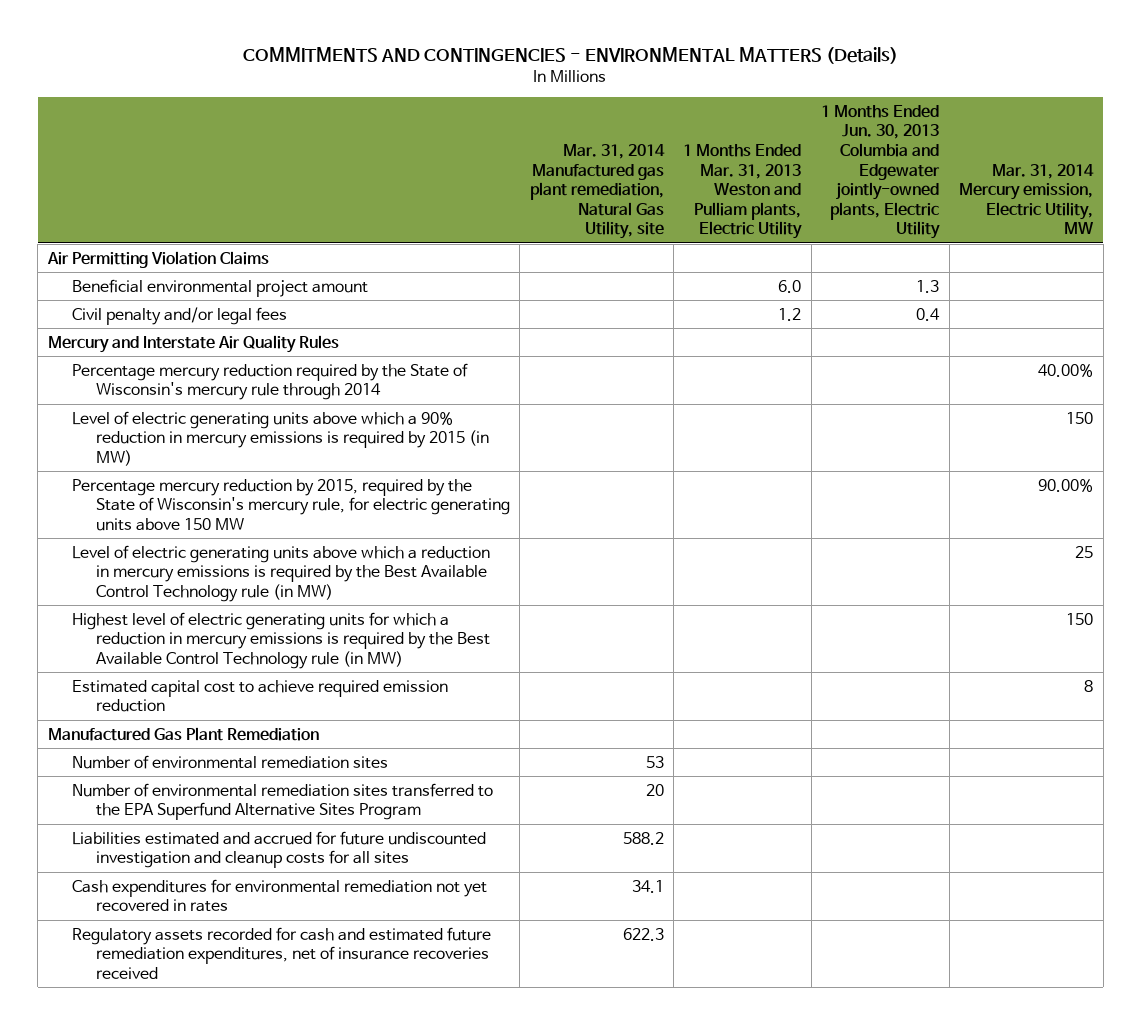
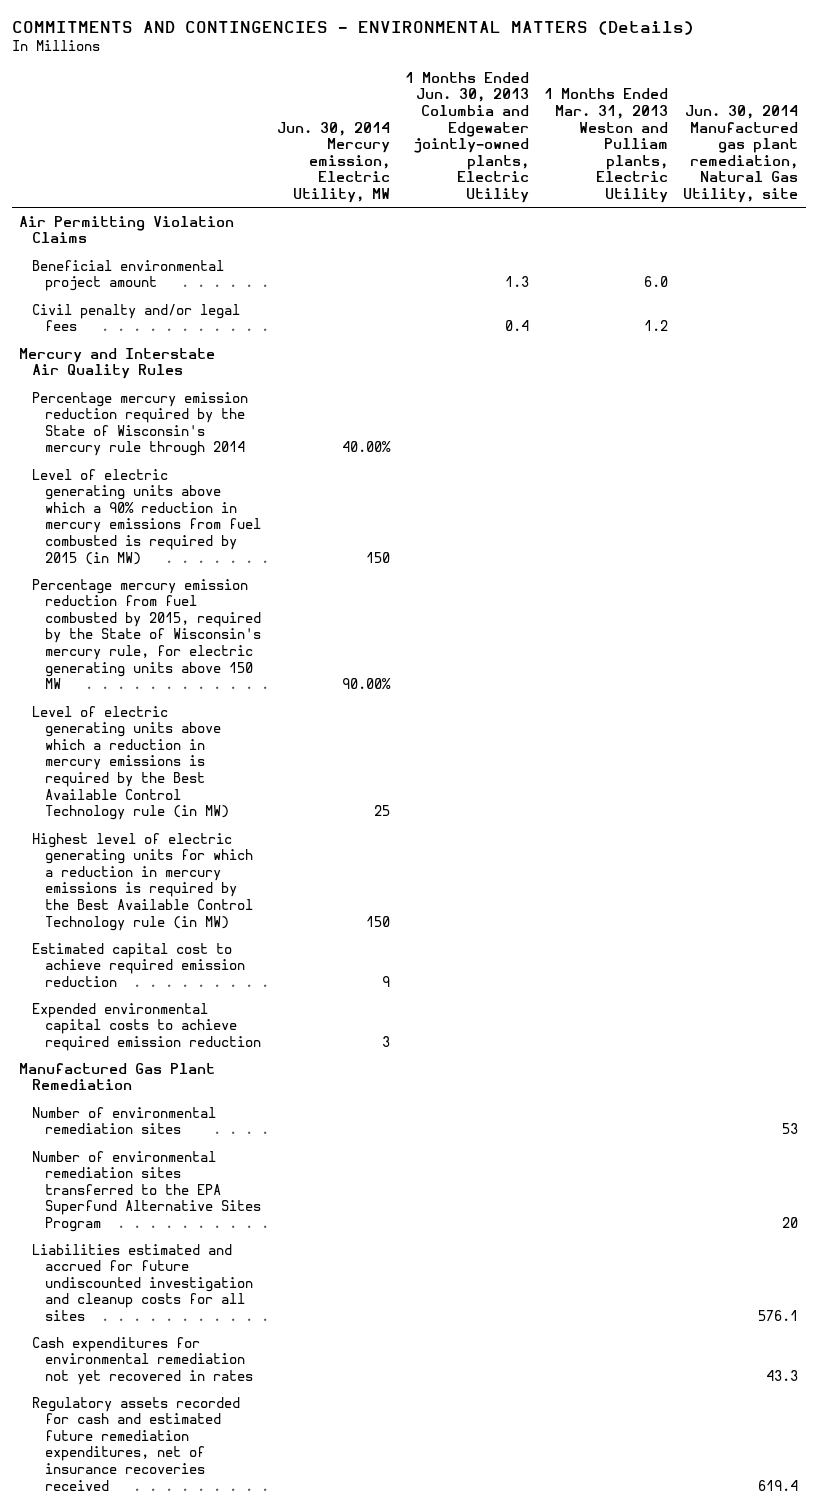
[529,143,665,240] Mar. 31, 2014 Manufactured gas plant remediation, Natural Gas Utility, site -> none
[959,163,1095,235] Mar. 31, 2014 Mercury emission, Electric Utility, MW -> none
none -> [276,121,390,203] Jun. 30, 2014 Mercury emission, Electric Utility, MW
none -> [682,104,798,203] Jun. 30, 2014 Manufactured gas plant remediation, Natural Gas Utility, site
[71,362,468,401] Percentage mercury reduction required by the State of Wisconsin's mercury rule through 2014 -> [32,391,249,457] Percentage mercury emission reduction required by the State of Wisconsin's mercury rule through 2014
[71,410,489,466] Level of electric generating units above which a 90% reduction in mercury emissions is required by 2015 (in MW) -> [32,468,262,565] Level of electric generating units above which a 90% reduction in mercury emissions from fuel combusted is required by 2015 (in MW)
[71,478,510,531] Percentage mercury reduction by 2015, required by the State of Wisconsin's mercury rule, for electric generating units above 150 MW -> [32,578,262,690] Percentage mercury emission reduction from fuel combusted by 2015, required by the State of Wisconsin's mercury rule, for electric generating units above 150 MW
none -> [32,1002,262,1051] Expended environmental capital costs to achieve required emission reduction

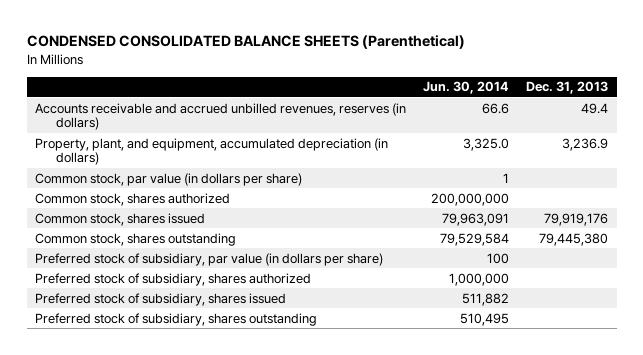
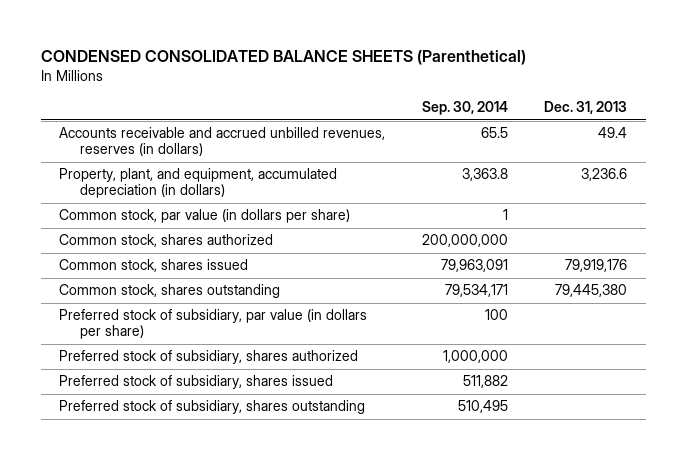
[423,81,510,95] Jun. 30, 2014 -> none
none -> [421,101,508,116] Sep. 30, 2014
[562,137,609,151] 3,236.9 -> [581,168,628,182] 3,236.6

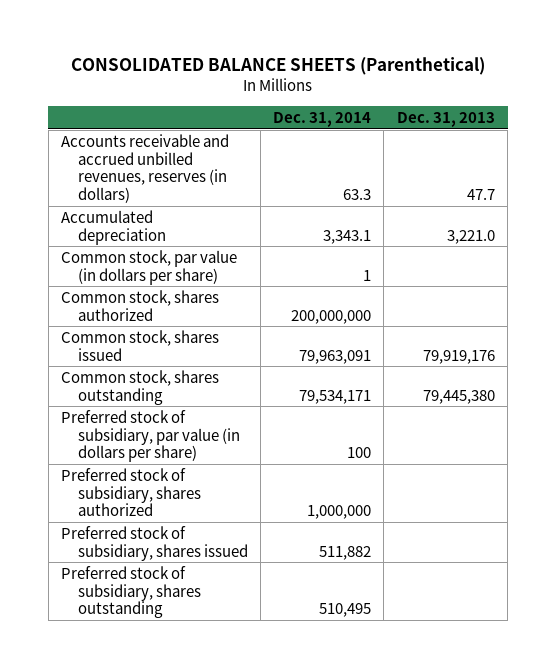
[40,50,526,66] CONDENSED CONSOLIDATED BALANCE SHEETS (Parenthetical) -> [70,57,485,76] CONSOLIDATED BALANCE SHEETS (Parenthetical)
[421,101,508,116] Sep. 30, 2014 -> none
none -> [273,111,372,127] Dec. 31, 2014
[598,127,628,139] 49.4 -> [466,189,495,201] 47.7
[59,168,338,199] Property, plant, and equipment, accumulated depreciation (in dollars) -> [61,209,166,245] Accumulated depreciation
[581,168,628,182] 3,236.6 -> [446,229,495,244] 3,221.0

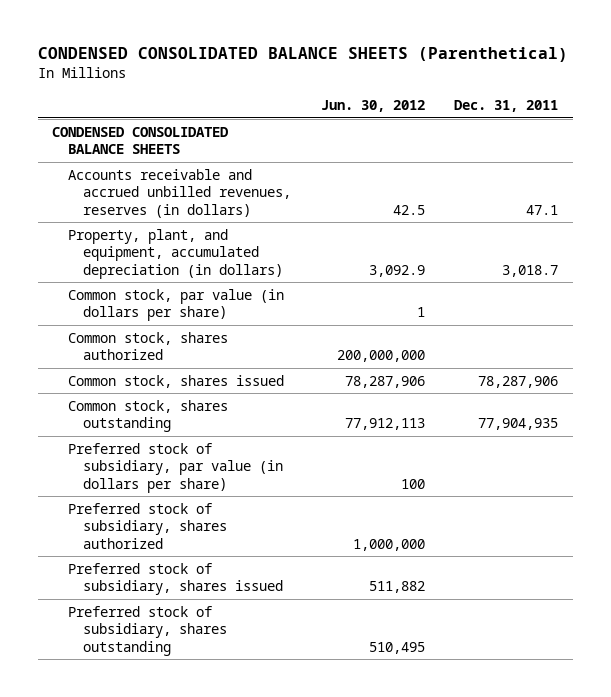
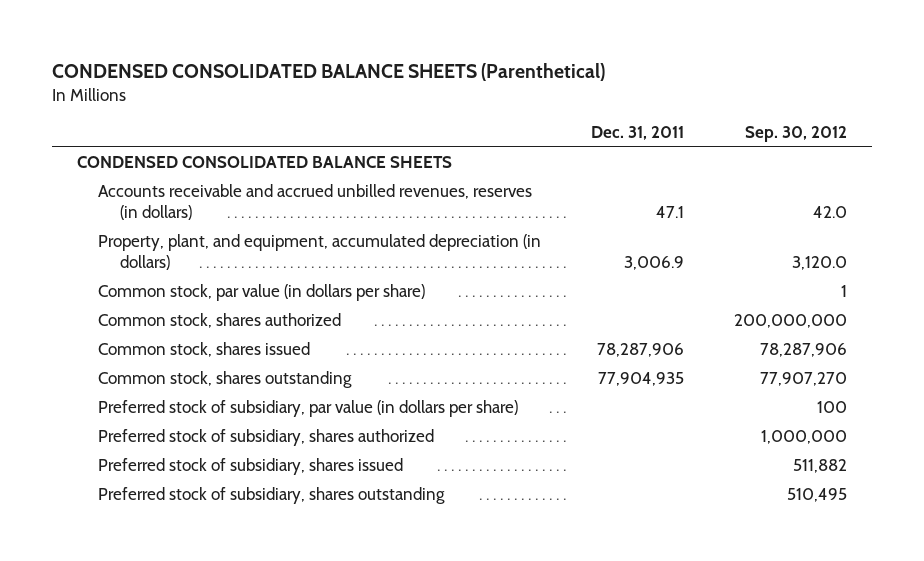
[320,99,425,112] Jun. 30, 2012 -> none
none -> [745,126,848,143] Sep. 30, 2012
[502,264,559,277] 3,018.7 -> [624,256,685,271] 3,006.9

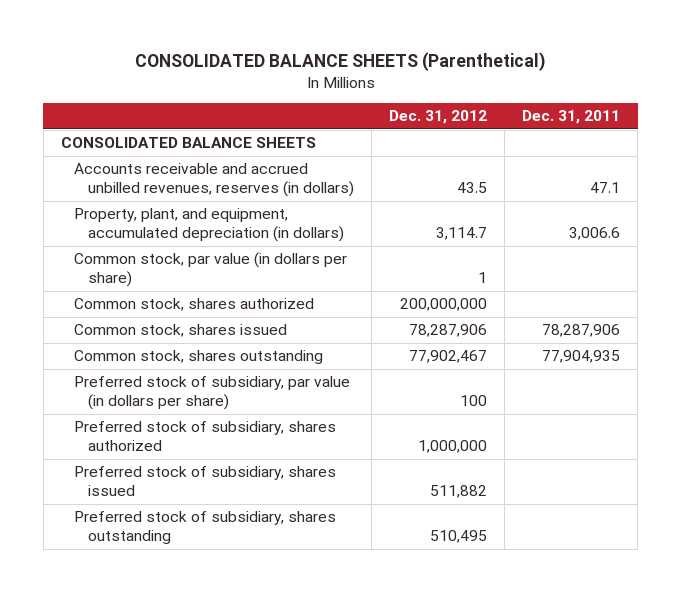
[51,63,605,82] CONDENSED CONSOLIDATED BALANCE SHEETS (Parenthetical) -> [134,51,546,71] CONSOLIDATED BALANCE SHEETS (Parenthetical)
[745,126,848,143] Sep. 30, 2012 -> none
none -> [388,110,487,125] Dec. 31, 2012
[76,156,452,169] CONDENSED CONSOLIDATED BALANCE SHEETS -> [60,137,316,149] CONSOLIDATED BALANCE SHEETS
[624,256,685,271] 3,006.9 -> [569,227,621,241] 3,006.6

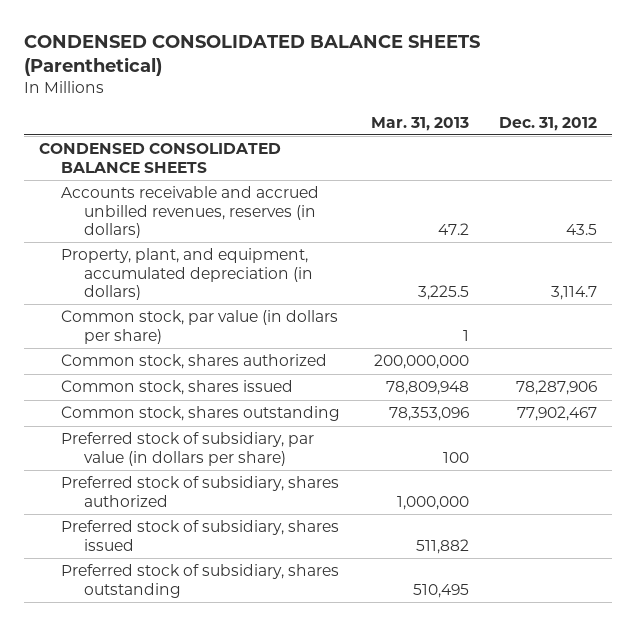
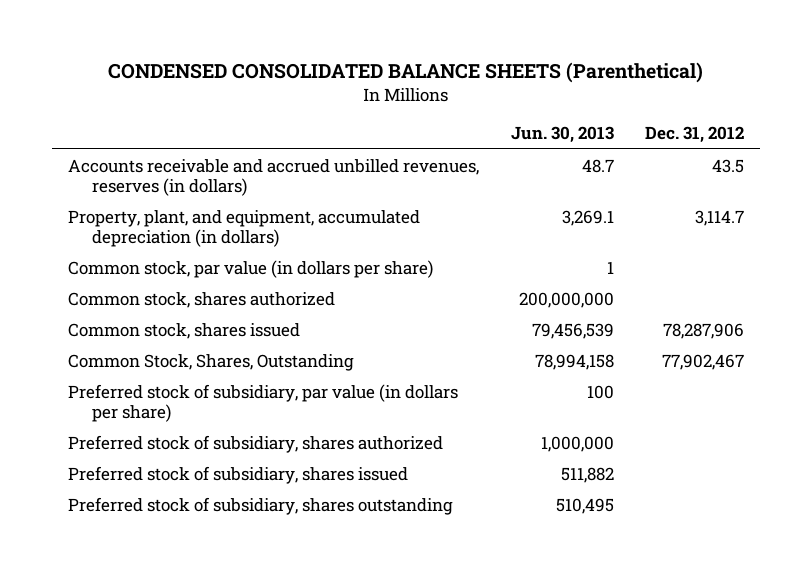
[370,116,469,131] Mar. 31, 2013 -> none
none -> [510,126,614,144] Jun. 30, 2013
[38,143,281,173] CONDENSED CONSOLIDATED BALANCE SHEETS -> none
[61,406,341,422] Common stock, shares outstanding -> [67,353,354,371] Common Stock, Shares, Outstanding

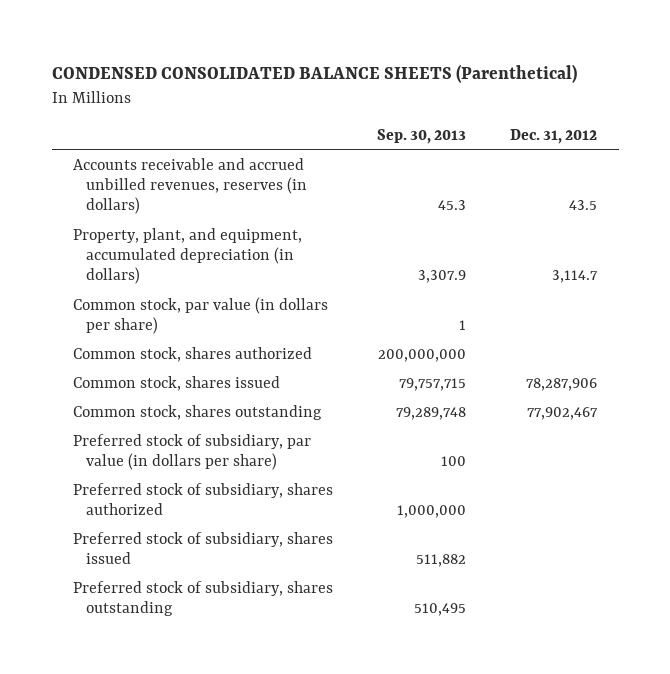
[510,126,614,144] Jun. 30, 2013 -> none
none -> [377,128,467,144] Sep. 30, 2013
[67,353,354,371] Common Stock, Shares, Outstanding -> [73,404,323,420] Common stock, shares outstanding

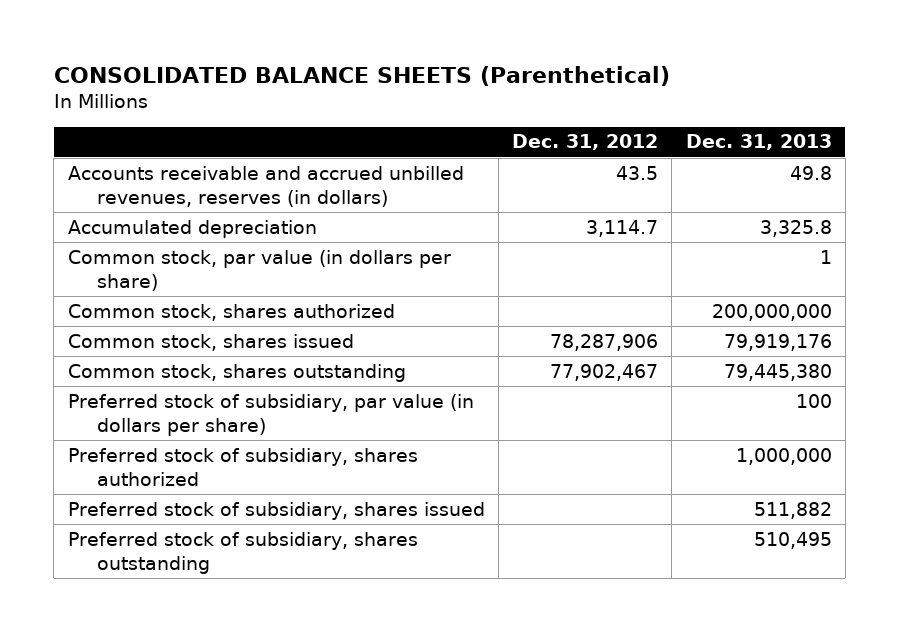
[51,63,577,83] CONDENSED CONSOLIDATED BALANCE SHEETS (Parenthetical) -> [53,65,670,86] CONSOLIDATED BALANCE SHEETS (Parenthetical)
[377,128,467,144] Sep. 30, 2013 -> none
none -> [685,134,832,151] Dec. 31, 2013
[73,227,303,285] Property, plant, and equipment, accumulated depreciation (in dollars) -> [67,219,317,238] Accumulated depreciation

